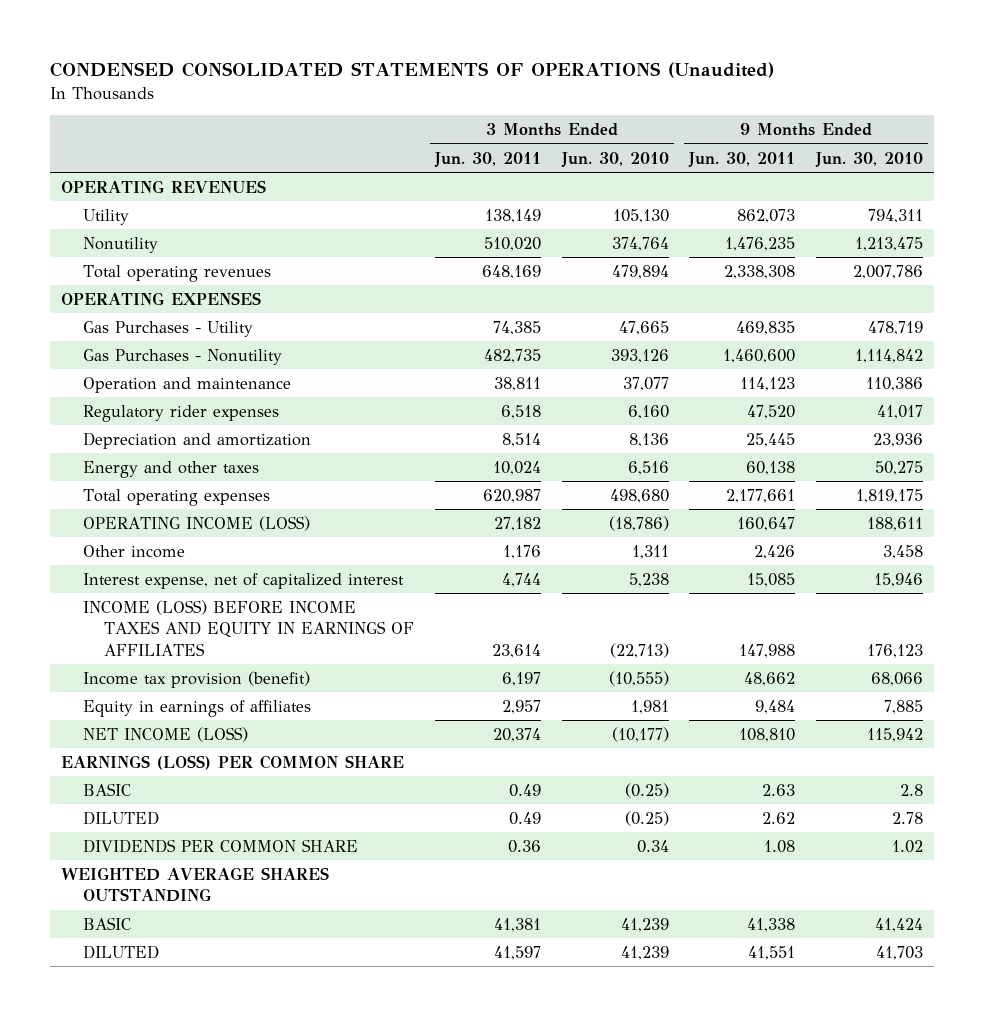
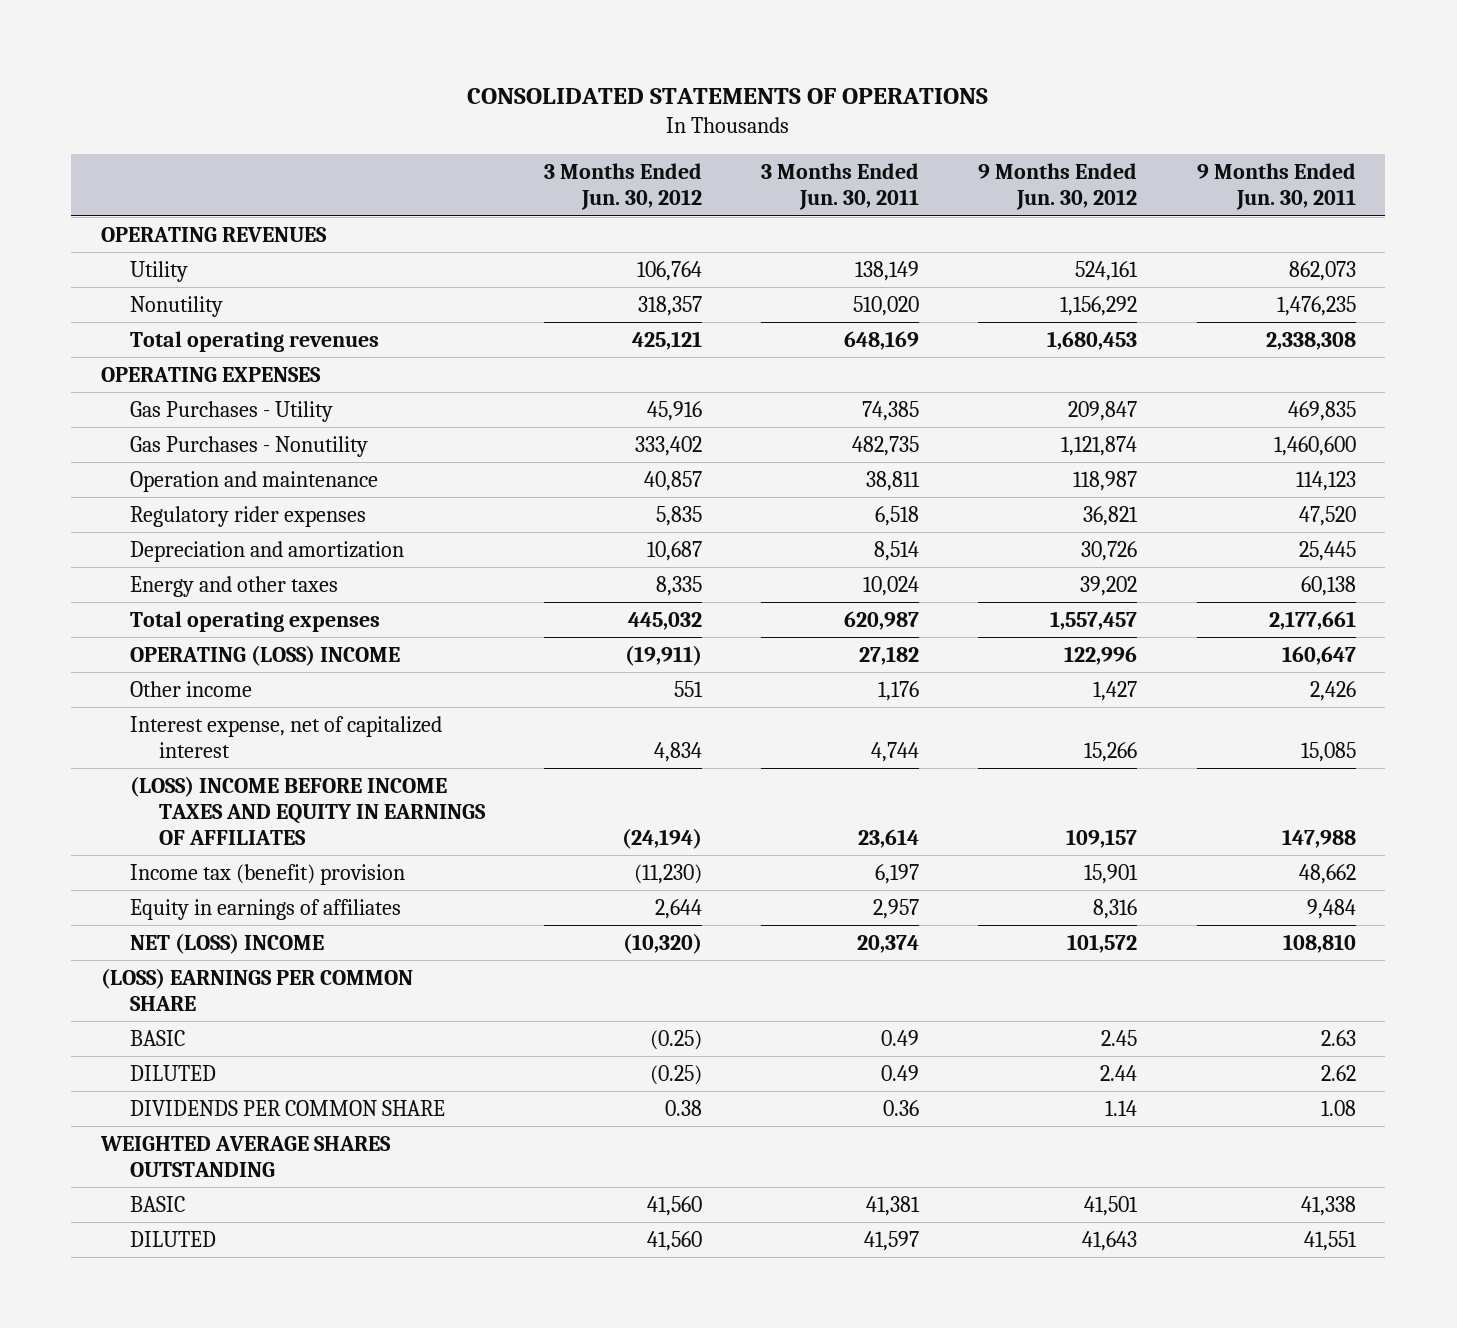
[50,62,775,79] CONDENSED CONSOLIDATED STATEMENTS OF OPERATIONS (Unaudited) -> [467,88,989,105] CONSOLIDATED STATEMENTS OF OPERATIONS
[560,151,669,167] Jun. 30, 2010 -> none
[815,151,924,167] Jun. 30, 2010 -> none
none -> [544,163,703,211] 3 Months Ended Jun. 30, 2012
none -> [978,163,1138,211] 9 Months Ended Jun. 30, 2012
[82,515,310,531] OPERATING INCOME (LOSS) -> [129,644,400,666] OPERATING (LOSS) INCOME
[82,599,415,656] INCOME (LOSS) BEFORE INCOME TAXES AND EQUITY IN EARNINGS OF AFFILIATES -> [129,775,486,846] (LOSS) INCOME BEFORE INCOME TAXES AND EQUITY IN EARNINGS OF AFFILIATES
[82,670,310,688] Income tax provision (benefit) -> [129,863,405,885] Income tax (benefit) provision
[82,726,248,742] NET INCOME (LOSS) -> [129,932,324,954] NET (LOSS) INCOME
[60,754,404,770] EARNINGS (LOSS) PER COMMON SHARE -> [100,967,413,1011] (LOSS) EARNINGS PER COMMON SHARE

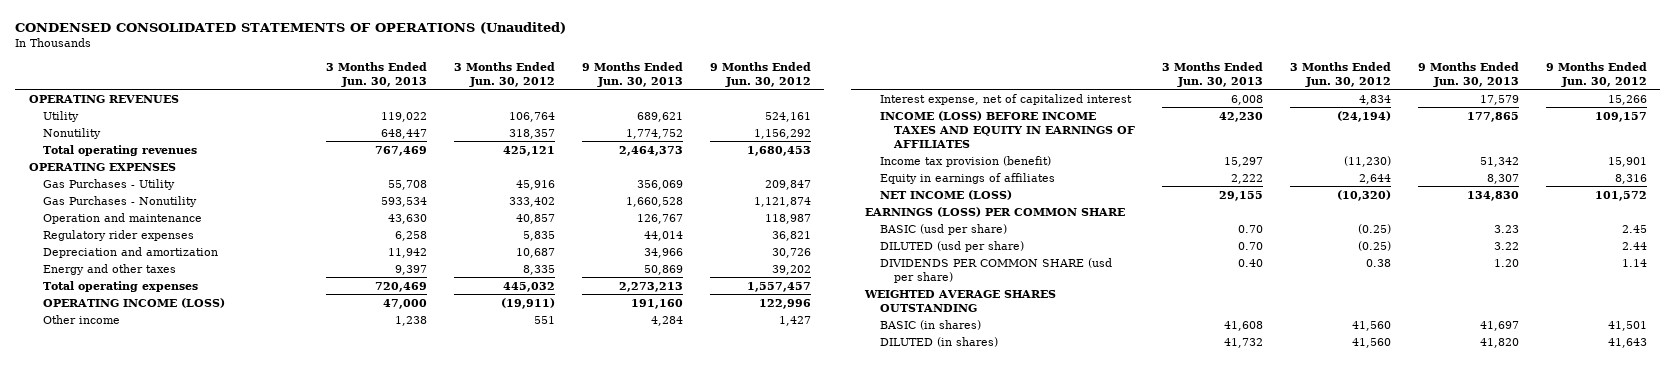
[467,88,989,105] CONSOLIDATED STATEMENTS OF OPERATIONS -> [15,22,567,35] CONDENSED CONSOLIDATED STATEMENTS OF OPERATIONS (Unaudited)
[761,163,920,211] 3 Months Ended Jun. 30, 2011 -> none
[1196,163,1356,211] 9 Months Ended Jun. 30, 2011 -> none
none -> [325,61,427,87] 3 Months Ended Jun. 30, 2013
none -> [581,61,683,87] 9 Months Ended Jun. 30, 2013
[129,644,400,666] OPERATING (LOSS) INCOME -> [43,297,226,308] OPERATING INCOME (LOSS)
[129,775,486,846] (LOSS) INCOME BEFORE INCOME TAXES AND EQUITY IN EARNINGS OF AFFILIATES -> [879,110,1136,148] INCOME (LOSS) BEFORE INCOME TAXES AND EQUITY IN EARNINGS OF AFFILIATES
[129,863,405,885] Income tax (benefit) provision -> [879,155,1051,167] Income tax provision (benefit)
[129,932,324,954] NET (LOSS) INCOME -> [879,189,1012,200] NET INCOME (LOSS)
[100,967,413,1011] (LOSS) EARNINGS PER COMMON SHARE -> [864,206,1125,217] EARNINGS (LOSS) PER COMMON SHARE
[129,1029,185,1046] BASIC -> [879,223,1007,235] BASIC (usd per share)
[129,1064,216,1081] DILUTED -> [879,240,1024,252] DILUTED (usd per share)
[129,1099,445,1116] DIVIDENDS PER COMMON SHARE -> [879,257,1112,283] DIVIDENDS PER COMMON SHARE (usd per share)
[129,1195,185,1212] BASIC -> [879,319,981,330] BASIC (in shares)
[129,1230,216,1247] DILUTED -> [879,336,998,347] DILUTED (in shares)

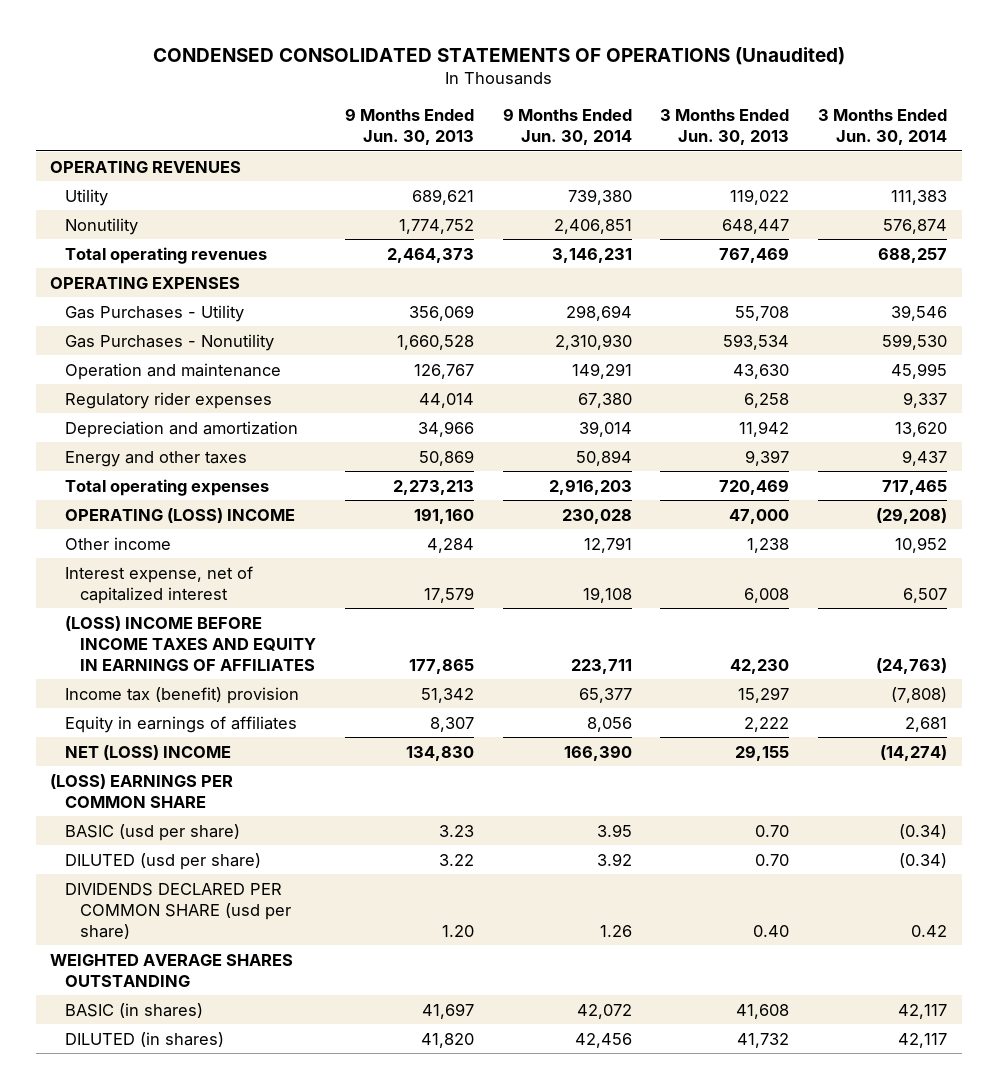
[453,61,555,87] 3 Months Ended Jun. 30, 2012 -> none
[709,61,811,87] 9 Months Ended Jun. 30, 2012 -> none
none -> [502,108,632,146] 9 Months Ended Jun. 30, 2014
none -> [818,109,948,146] 3 Months Ended Jun. 30, 2014
[43,297,226,308] OPERATING INCOME (LOSS) -> [65,507,296,523] OPERATING (LOSS) INCOME
[879,110,1136,148] INCOME (LOSS) BEFORE INCOME TAXES AND EQUITY IN EARNINGS OF AFFILIATES -> [65,615,316,671] (LOSS) INCOME BEFORE INCOME TAXES AND EQUITY IN EARNINGS OF AFFILIATES
[879,155,1051,167] Income tax provision (benefit) -> [65,686,300,704] Income tax (benefit) provision
[879,189,1012,200] NET INCOME (LOSS) -> [65,744,232,760] NET (LOSS) INCOME
[864,206,1125,217] EARNINGS (LOSS) PER COMMON SHARE -> [50,773,234,808] (LOSS) EARNINGS PER COMMON SHARE
[879,257,1112,283] DIVIDENDS PER COMMON SHARE (usd per share) -> [65,882,291,939] DIVIDENDS DECLARED PER COMMON SHARE (usd per share)

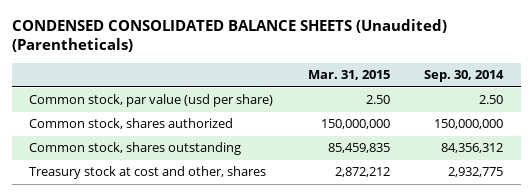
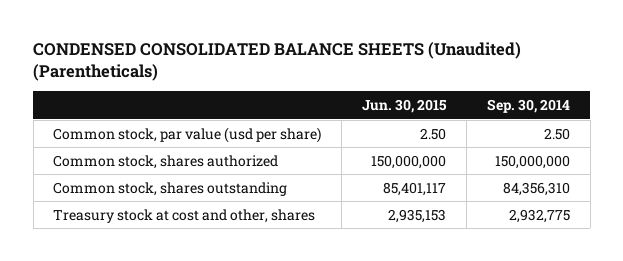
[307,70,390,81] Mar. 31, 2015 -> none
none -> [362,98,448,113] Jun. 30, 2015
[441,143,504,154] 84,356,312 -> [502,181,570,196] 84,356,310

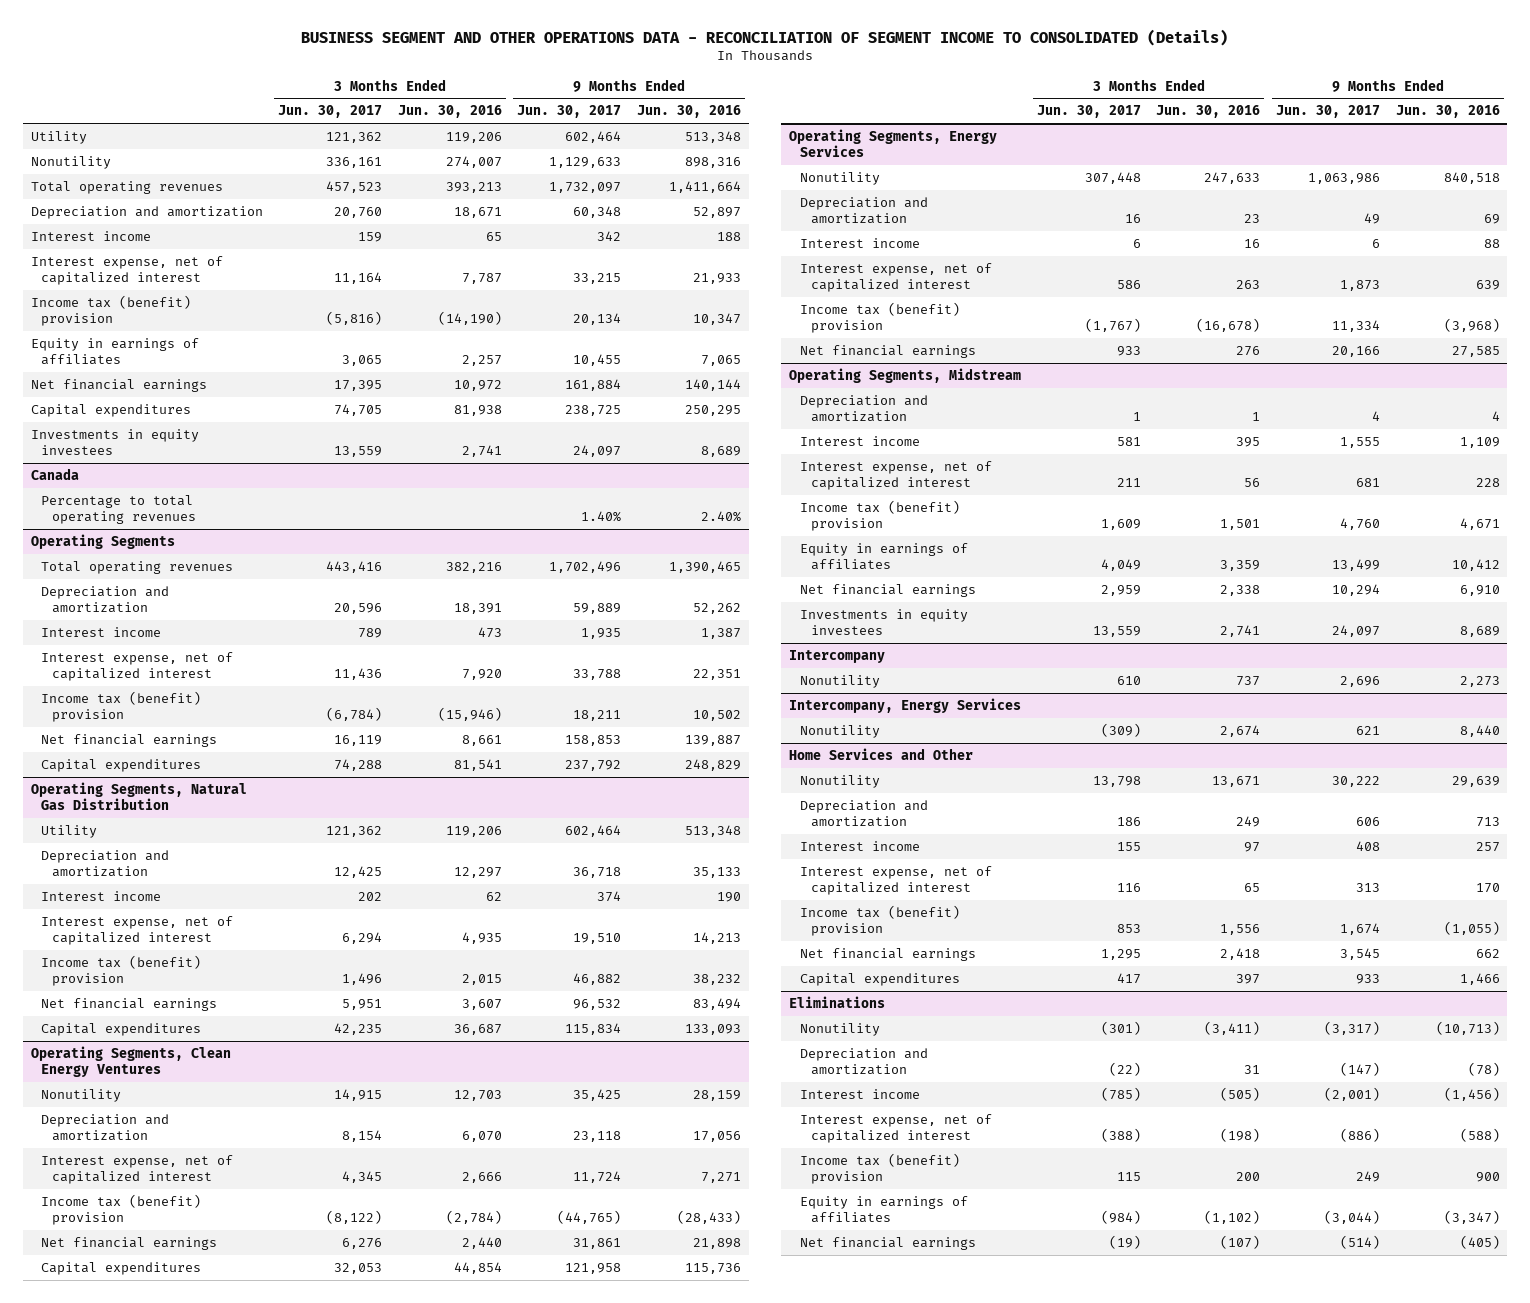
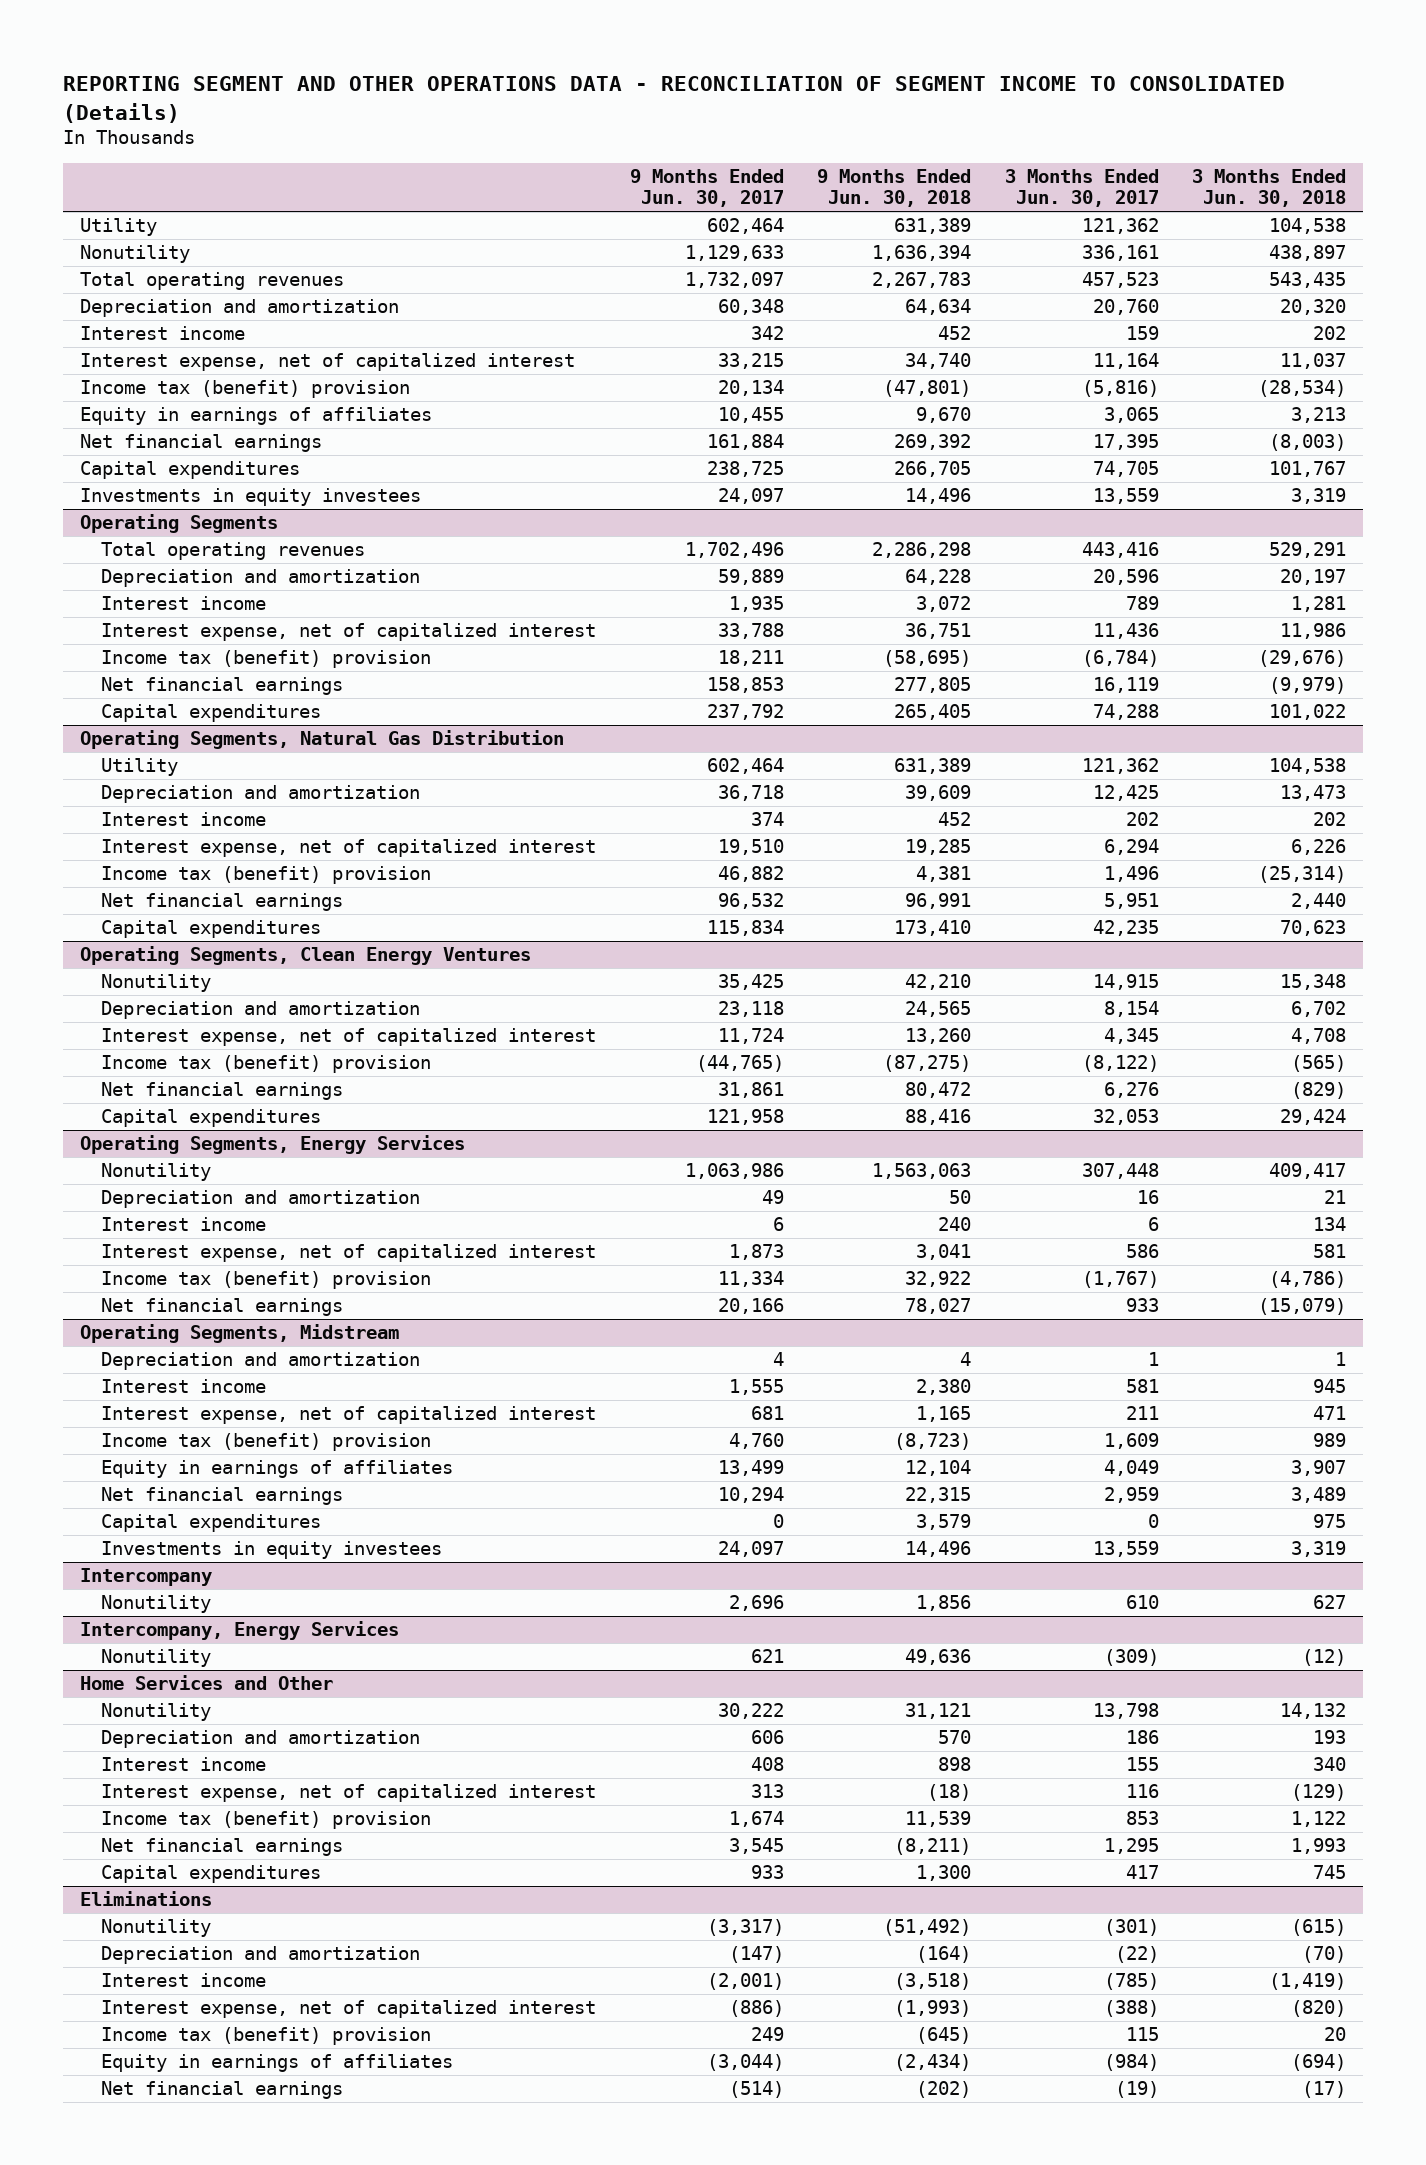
[301,28,1229,46] BUSINESS SEGMENT AND OTHER OPERATIONS DATA - RECONCILIATION OF SEGMENT INCOME TO CONSOLIDATED (Details) -> [62,76,1285,123] REPORTING SEGMENT AND OTHER OPERATIONS DATA - RECONCILIATION OF SEGMENT INCOME TO CONSOLIDATED (Details)
[397,105,502,119] Jun. 30, 2016 -> none
[636,105,741,119] Jun. 30, 2016 -> none
none -> [817,168,972,208] 9 Months Ended Jun. 30, 2018
none -> [1192,168,1347,208] 3 Months Ended Jun. 30, 2018
[30,468,79,481] Canada -> none
[41,495,197,525] Percentage to total operating revenues -> none
none -> [100,1514,321,1533] Capital expenditures

